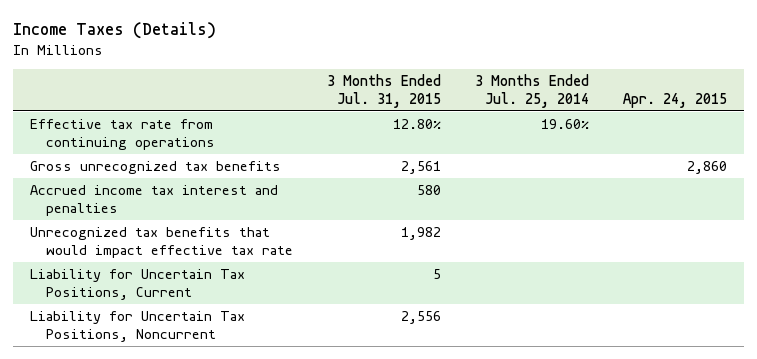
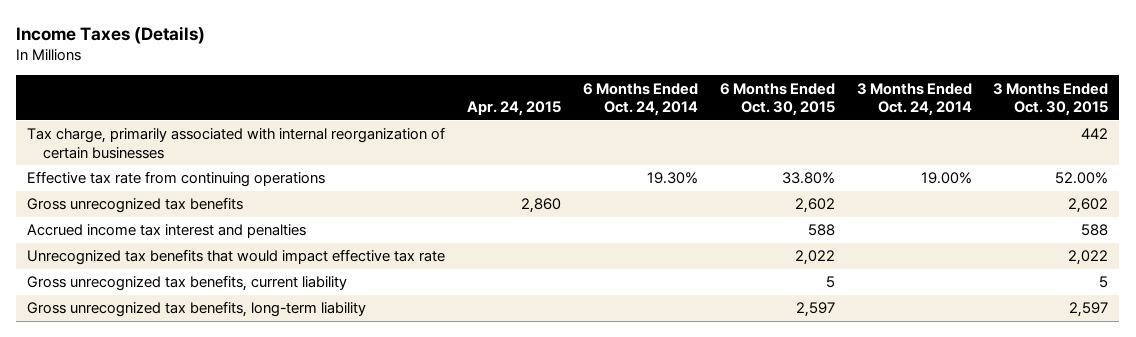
[327,73,442,108] 3 Months Ended Jul. 31, 2015 -> none
[475,73,590,108] 3 Months Ended Jul. 25, 2014 -> none
none -> [582,82,698,117] 6 Months Ended Oct. 24, 2014
none -> [719,82,835,117] 6 Months Ended Oct. 30, 2015
none -> [856,82,972,117] 3 Months Ended Oct. 24, 2014
none -> [993,82,1109,117] 3 Months Ended Oct. 30, 2015
none -> [27,127,446,159] Tax charge, primarily associated with internal reorganization of certain businesses
[29,268,245,300] Liability for Uncertain Tax Positions, Current -> [27,275,348,292] Gross unrecognized tax benefits, current liability
[29,310,245,342] Liability for Uncertain Tax Positions, Noncurrent -> [27,301,367,318] Gross unrecognized tax benefits, long-term liability

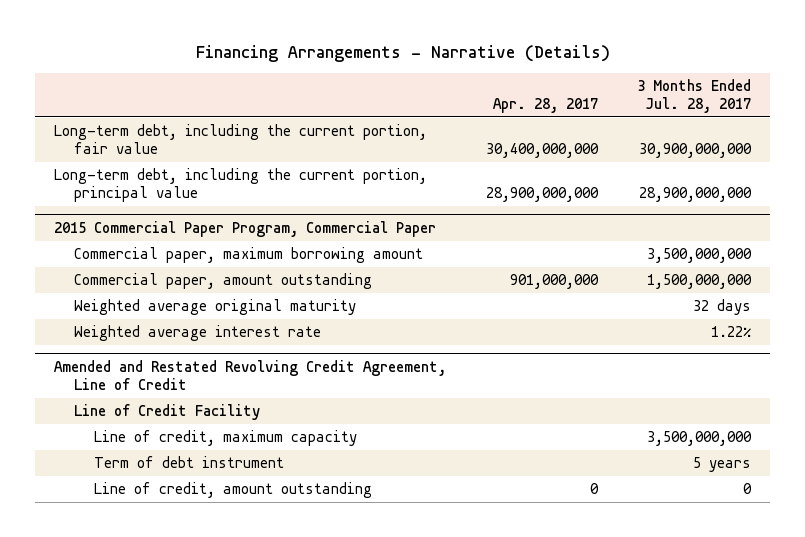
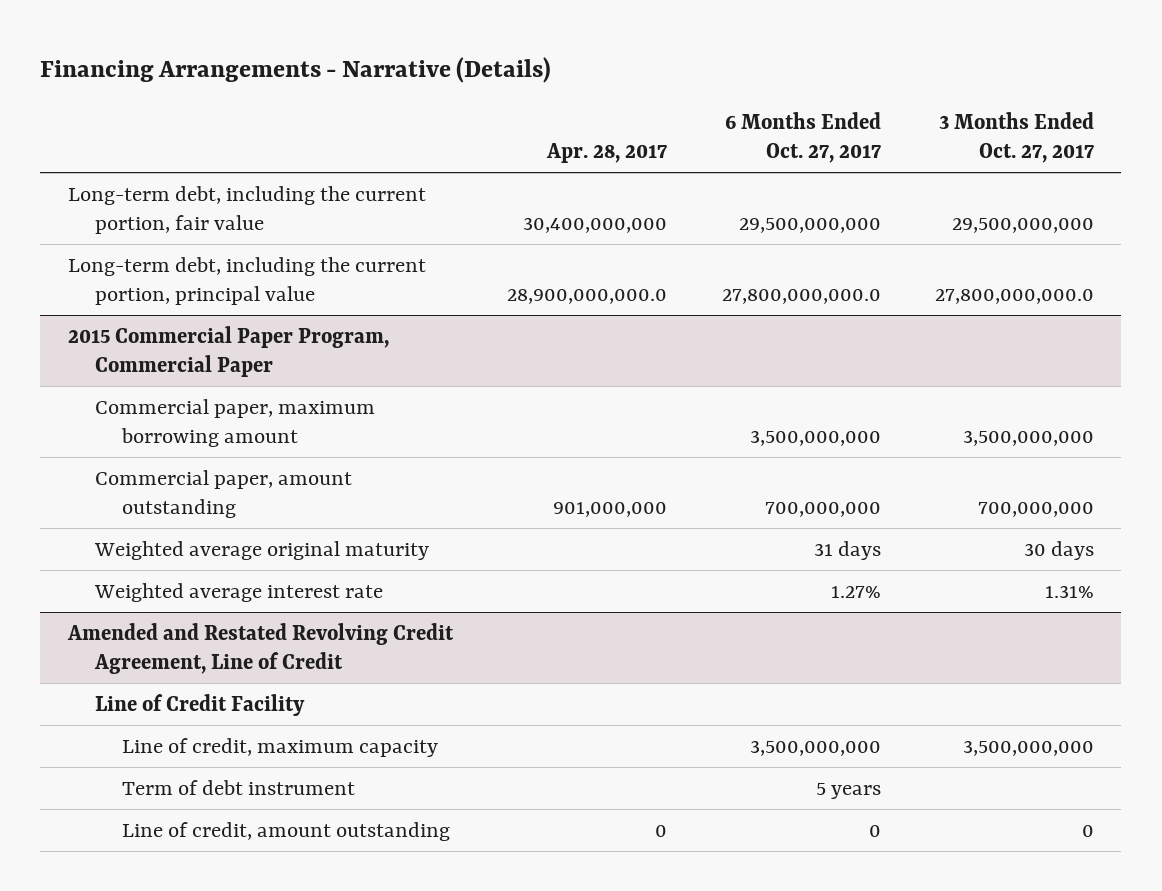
[636,78,751,113] 3 Months Ended Jul. 28, 2017 -> none
none -> [724,112,881,164] 6 Months Ended Oct. 27, 2017
none -> [939,112,1095,164] 3 Months Ended Oct. 27, 2017
[485,187,599,203] 28,900,000,000 -> [507,288,668,304] 28,900,000,000.0

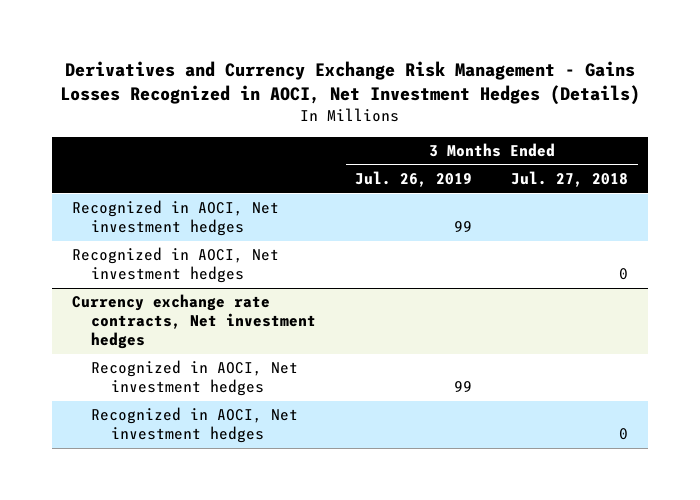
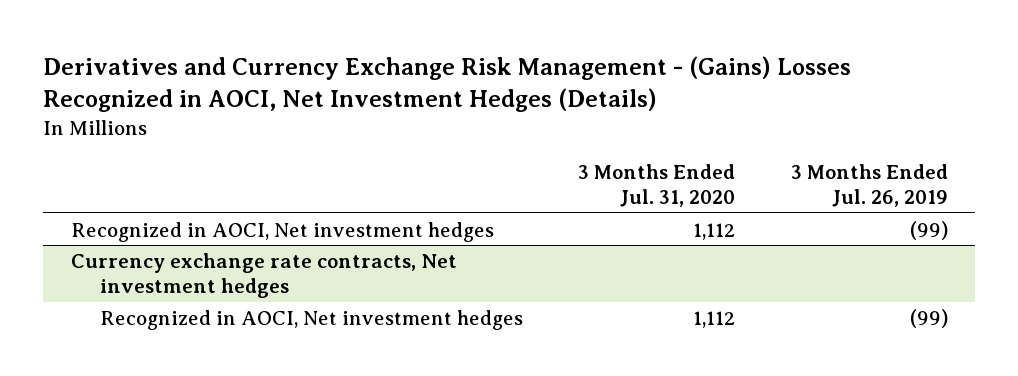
[59,61,640,106] Derivatives and Currency Exchange Risk Management - Gains Losses Recognized in AOCI, Net Investment Hedges (Details) -> [42,56,851,113] Derivatives and Currency Exchange Risk Management - (Gains) Losses Recognized in AOCI, Net Investment Hedges (Details)
[511,171,629,188] Jul. 27, 2018 -> none
none -> [578,163,736,207] 3 Months Ended Jul. 31, 2020
[71,247,279,284] Recognized in AOCI, Net investment hedges -> none
[454,221,473,233] 99 -> [909,220,948,240] (99)
[91,407,299,444] Recognized in AOCI, Net investment hedges -> none
[454,381,473,393] 99 -> [909,308,948,328] (99)

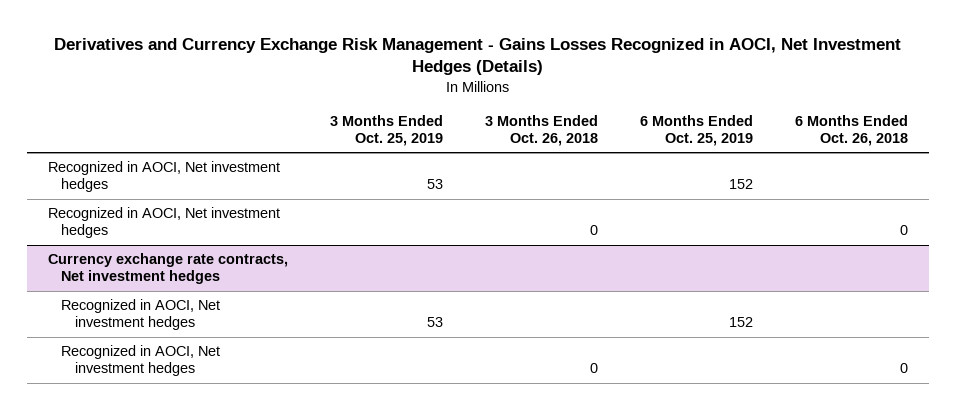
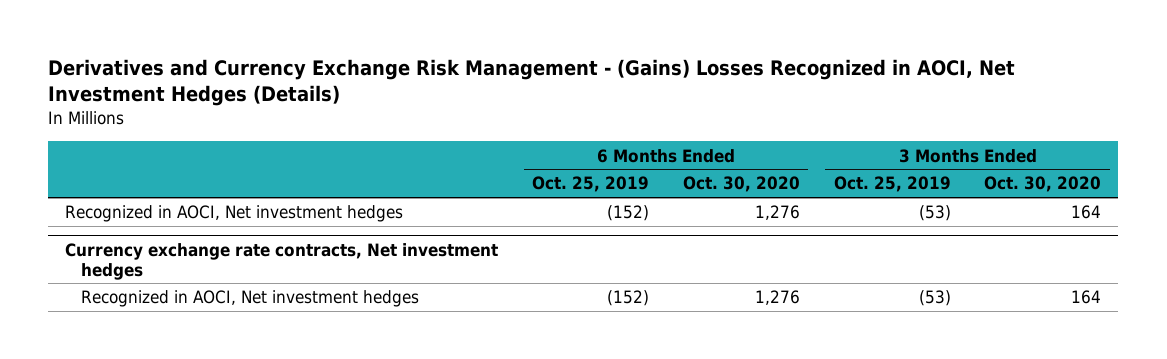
[53,37,901,76] Derivatives and Currency Exchange Risk Management - Gains Losses Recognized in AOCI, Net Investment Hedges (Details) -> [48,58,1016,107] Derivatives and Currency Exchange Risk Management - (Gains) Losses Recognized in AOCI, Net Investment Hedges (Details)
[484,115,598,147] 3 Months Ended Oct. 26, 2018 -> none
[794,115,908,147] 6 Months Ended Oct. 26, 2018 -> none
none -> [682,176,800,193] Oct. 30, 2020
none -> [984,176,1102,193] Oct. 30, 2020
[48,207,281,239] Recognized in AOCI, Net investment hedges -> none
[426,179,443,190] 53 -> [918,205,951,222] (53)
[728,179,753,190] 152 -> [607,205,650,222] (152)
[61,345,221,377] Recognized in AOCI, Net investment hedges -> none
[426,317,443,328] 53 -> [918,290,951,307] (53)
[728,317,753,328] 152 -> [607,290,650,307] (152)

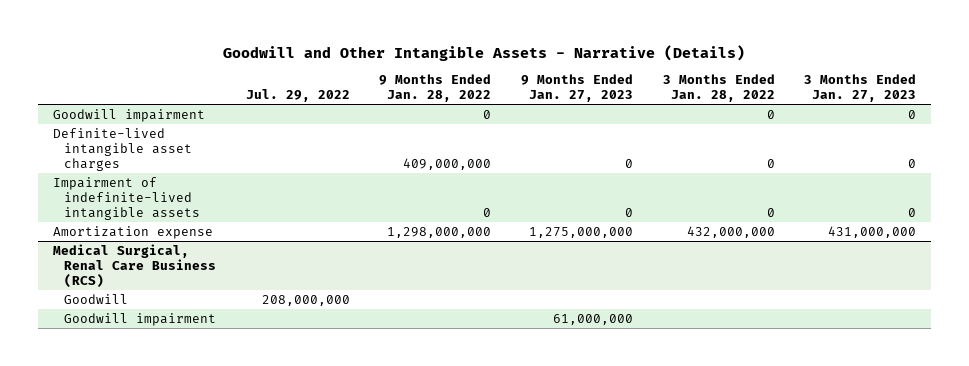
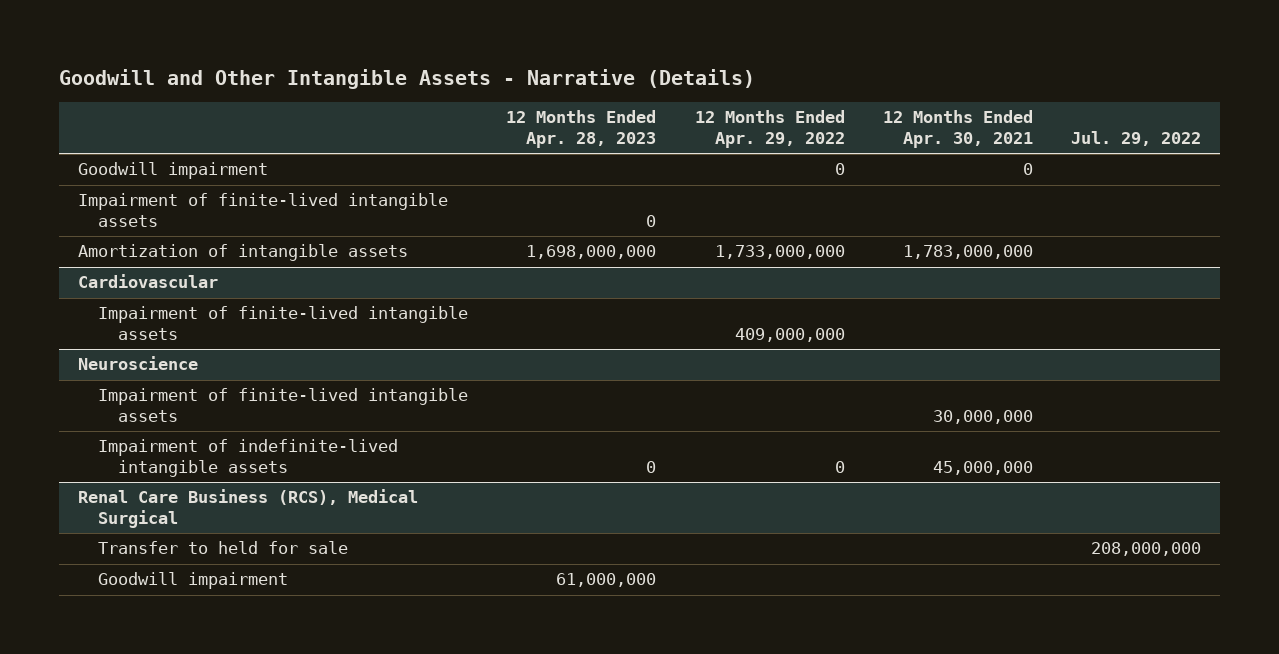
[379,74,492,103] 9 Months Ended Jan. 28, 2022 -> none
[520,74,633,103] 9 Months Ended Jan. 27, 2023 -> none
[662,74,775,103] 3 Months Ended Jan. 28, 2022 -> none
[804,74,917,103] 3 Months Ended Jan. 27, 2023 -> none
none -> [506,110,657,148] 12 Months Ended Apr. 28, 2023
none -> [694,110,845,148] 12 Months Ended Apr. 29, 2022
none -> [882,110,1033,148] 12 Months Ended Apr. 30, 2021
[52,176,200,221] Impairment of indefinite-lived intangible assets -> none
[52,127,192,172] Definite-lived intangible asset charges -> [77,193,448,228] Impairment of finite-lived intangible assets
[52,225,213,239] Amortization expense -> [77,244,408,262] Amortization of intangible assets
none -> [77,274,218,289] Cardiovascular
none -> [97,306,468,341] Impairment of finite-lived intangible assets
none -> [77,356,198,371] Neuroscience
none -> [97,388,468,423] Impairment of finite-lived intangible assets
none -> [97,439,398,478] Impairment of indefinite-lived intangible assets
[52,243,216,289] Medical Surgical, Renal Care Business (RCS) -> [77,489,418,529] Renal Care Business (RCS), Medical Surgical
[63,293,128,304] Goodwill -> [97,541,348,555] Transfer to held for sale

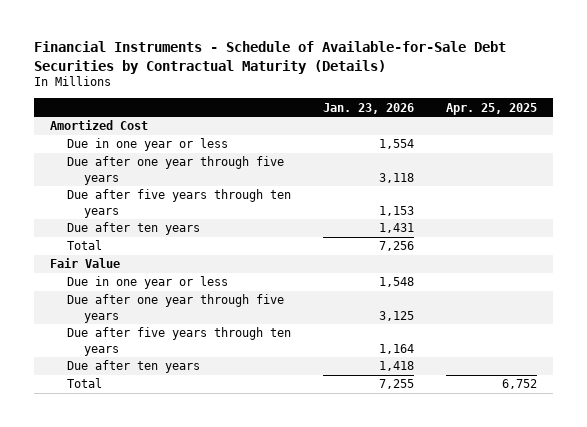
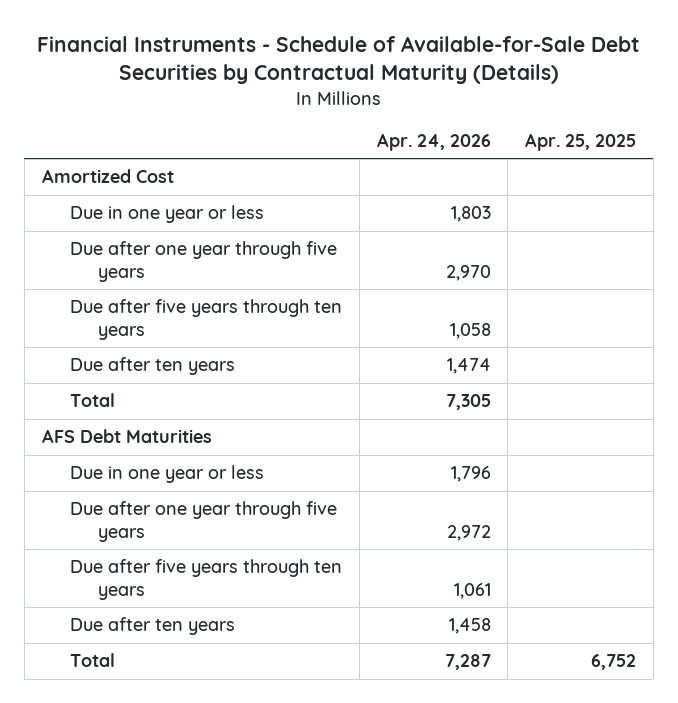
[322,102,414,114] Jan. 23, 2026 -> none
none -> [376,132,491,151] Apr. 24, 2026
[50,258,121,269] Fair Value -> [41,429,212,444] AFS Debt Maturities

